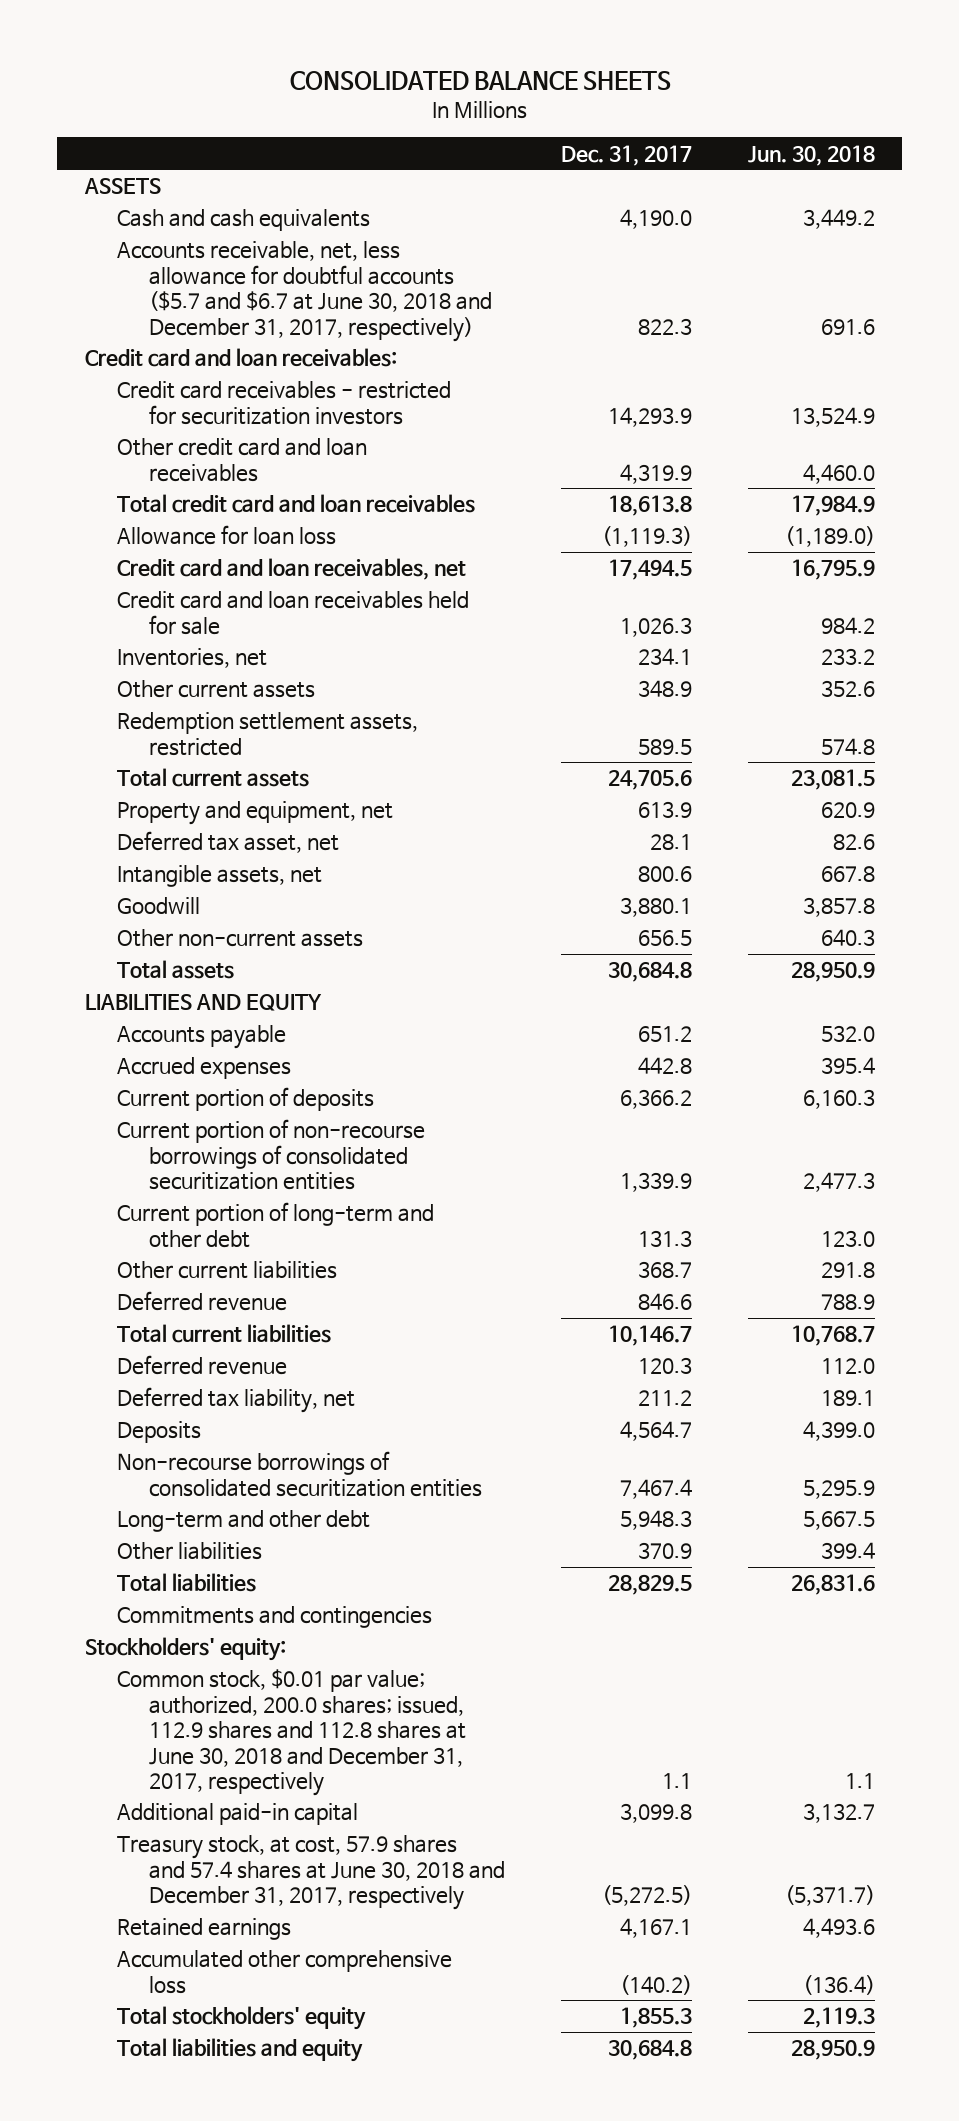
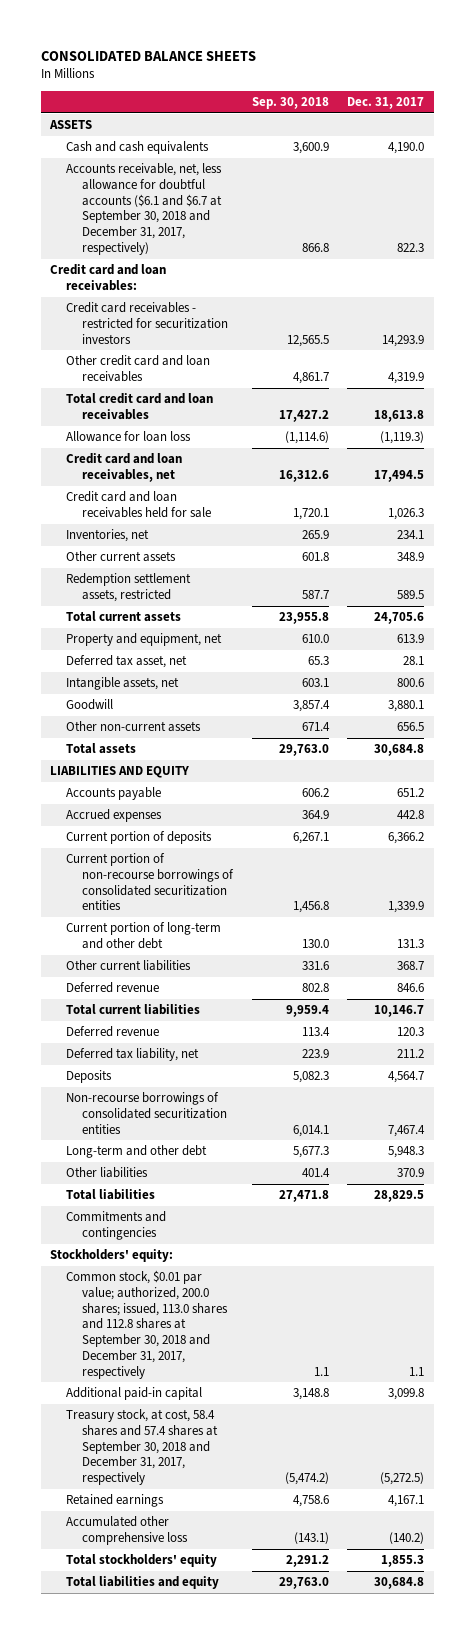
[747,144,875,166] Jun. 30, 2018 -> none
none -> [251,97,329,110] Sep. 30, 2018
[116,241,493,342] Accounts receivable, net, less allowance for doubtful accounts ($5.7 and $6.7 at June 30, 2018 and December 31, 2017, respectively) -> [66,163,223,255] Accounts receivable, net, less allowance for doubtful accounts ($6.1 and $6.7 at September 30, 2018 and December 31, 2017, respectively)
[116,1669,467,1796] Common stock, $0.01 par value; authorized, 200.0 shares; issued, 112.9 shares and 112.8 shares at June 30, 2018 and December 31, 2017, respectively -> [66,1270,229,1379] Common stock, $0.01 par value; authorized, 200.0 shares; issued, 113.0 shares and 112.8 shares at September 30, 2018 and December 31, 2017, respectively
[116,1835,506,1911] Treasury stock, at cost, 57.9 shares and 57.4 shares at June 30, 2018 and December 31, 2017, respectively -> [66,1409,219,1486] Treasury stock, at cost, 58.4 shares and 57.4 shares at September 30, 2018 and December 31, 2017, respectively

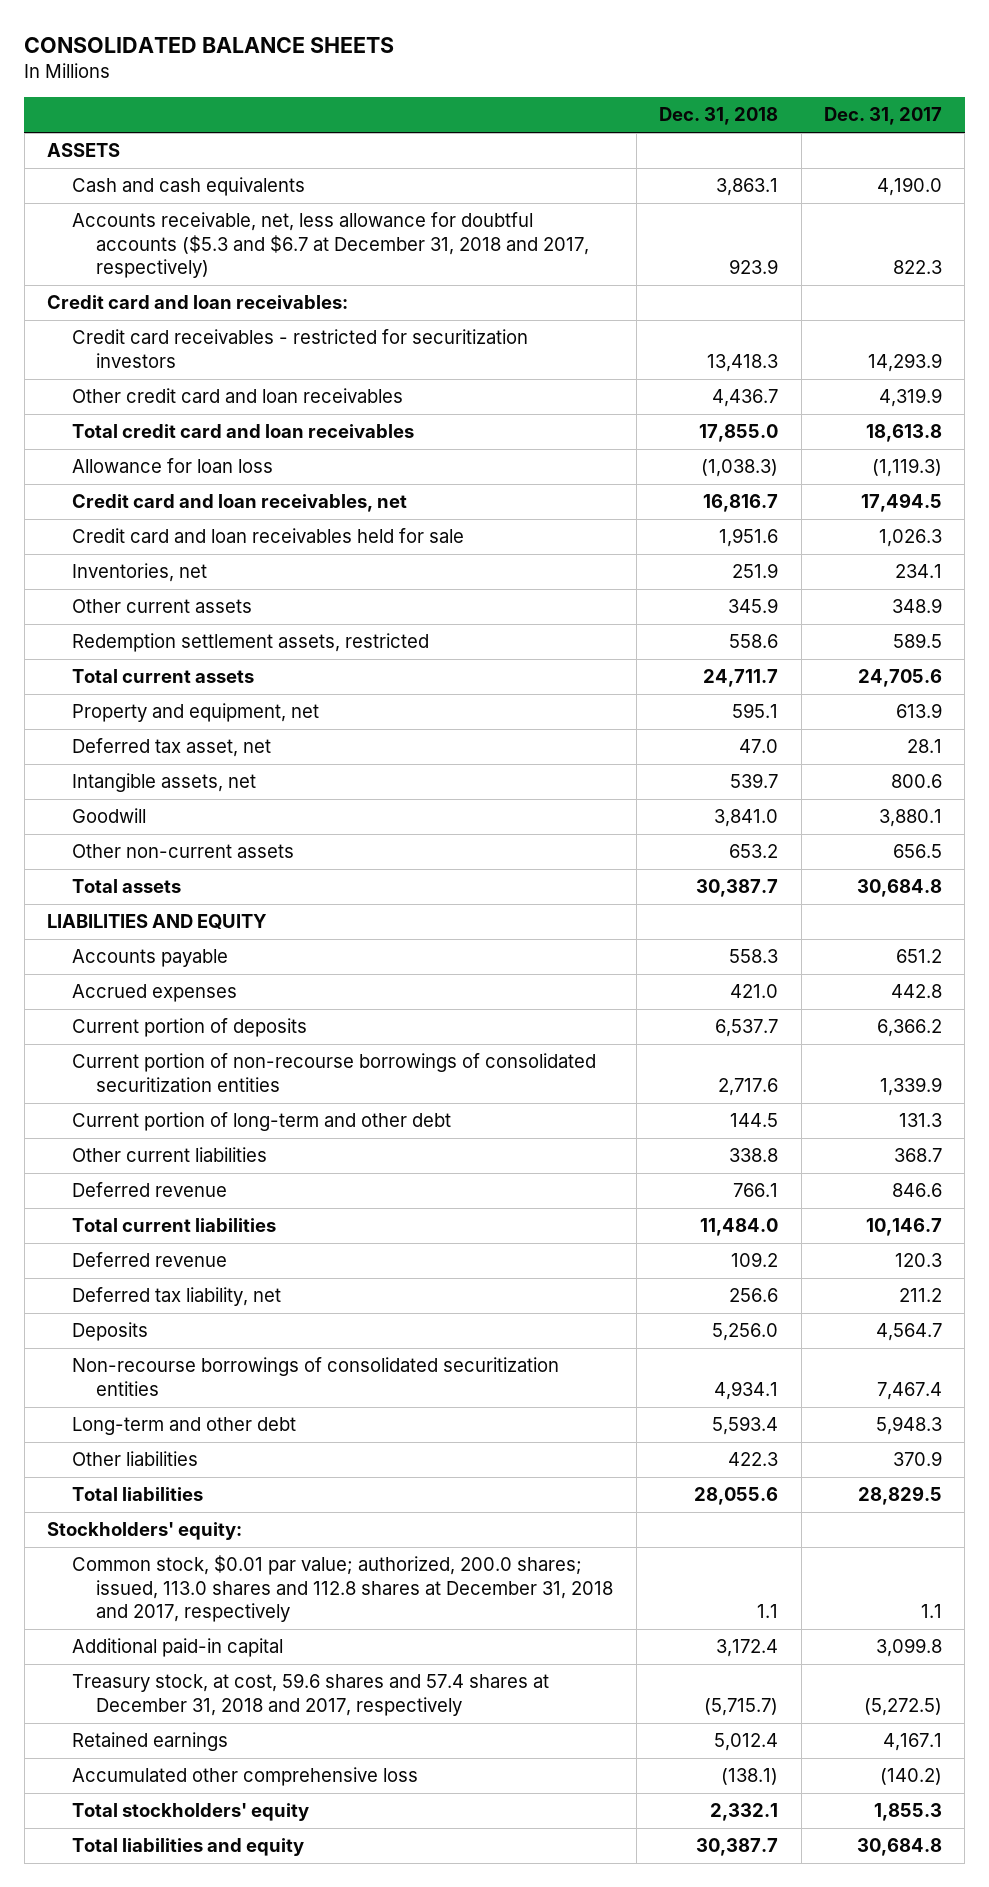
[251,97,329,110] Sep. 30, 2018 -> none
none -> [659,107,779,126] Dec. 31, 2018
[66,163,223,255] Accounts receivable, net, less allowance for doubtful accounts ($6.1 and $6.7 at September 30, 2018 and December 31, 2017, respectively) -> [71,212,590,278] Accounts receivable, net, less allowance for doubtful accounts ($5.3 and $6.7 at December 31, 2018 and 2017, respectively)
[66,1211,167,1240] Commitments and contingencies -> none
[66,1270,229,1379] Common stock, $0.01 par value; authorized, 200.0 shares; issued, 113.0 shares and 112.8 shares at September 30, 2018 and December 31, 2017, respectively -> [71,1555,614,1622] Common stock, $0.01 par value; authorized, 200.0 shares; issued, 113.0 shares and 112.8 shares at December 31, 2018 and 2017, respectively
[66,1409,219,1486] Treasury stock, at cost, 58.4 shares and 57.4 shares at September 30, 2018 and December 31, 2017, respectively -> [71,1673,549,1716] Treasury stock, at cost, 59.6 shares and 57.4 shares at December 31, 2018 and 2017, respectively

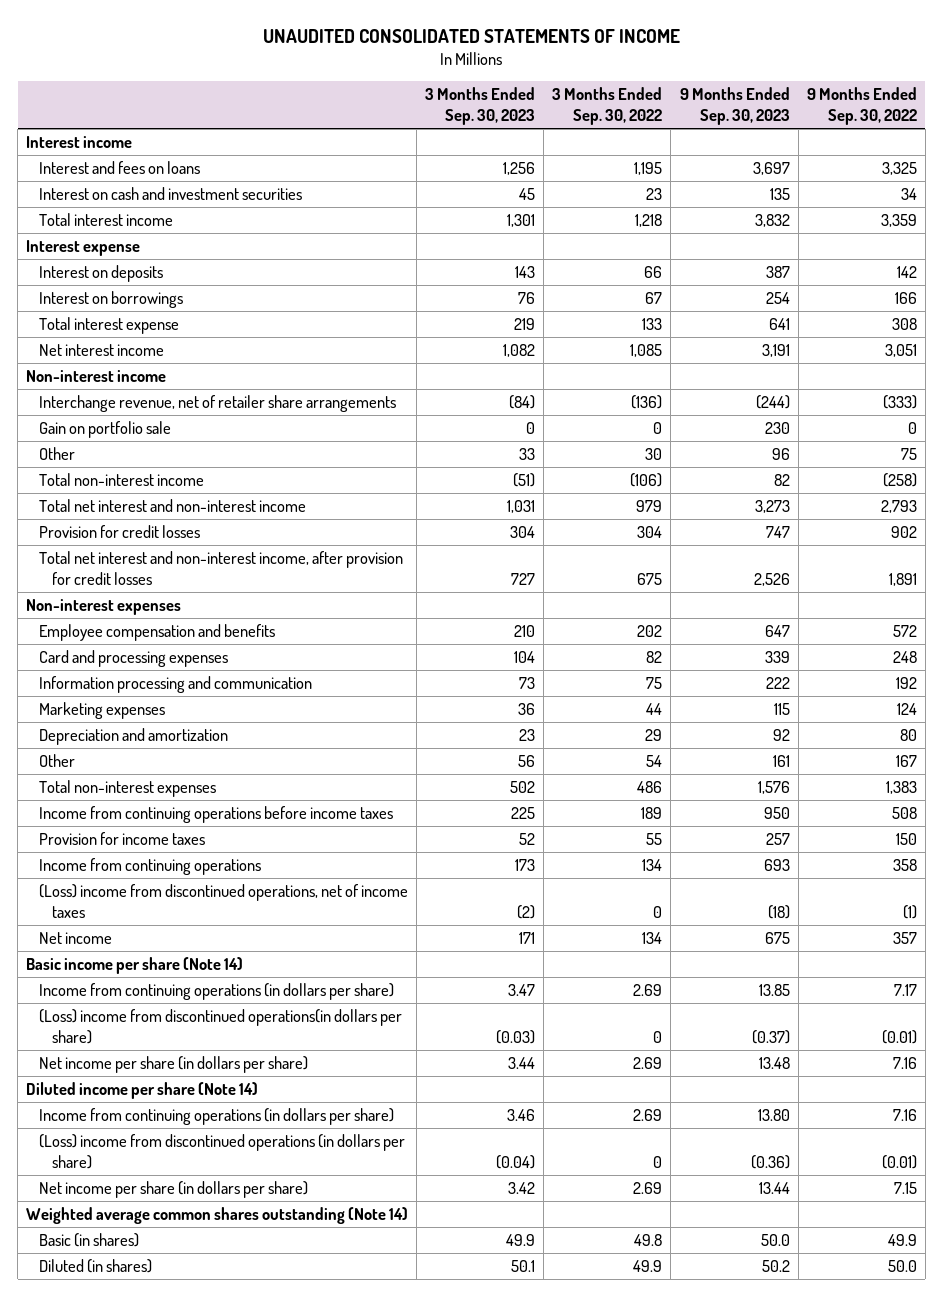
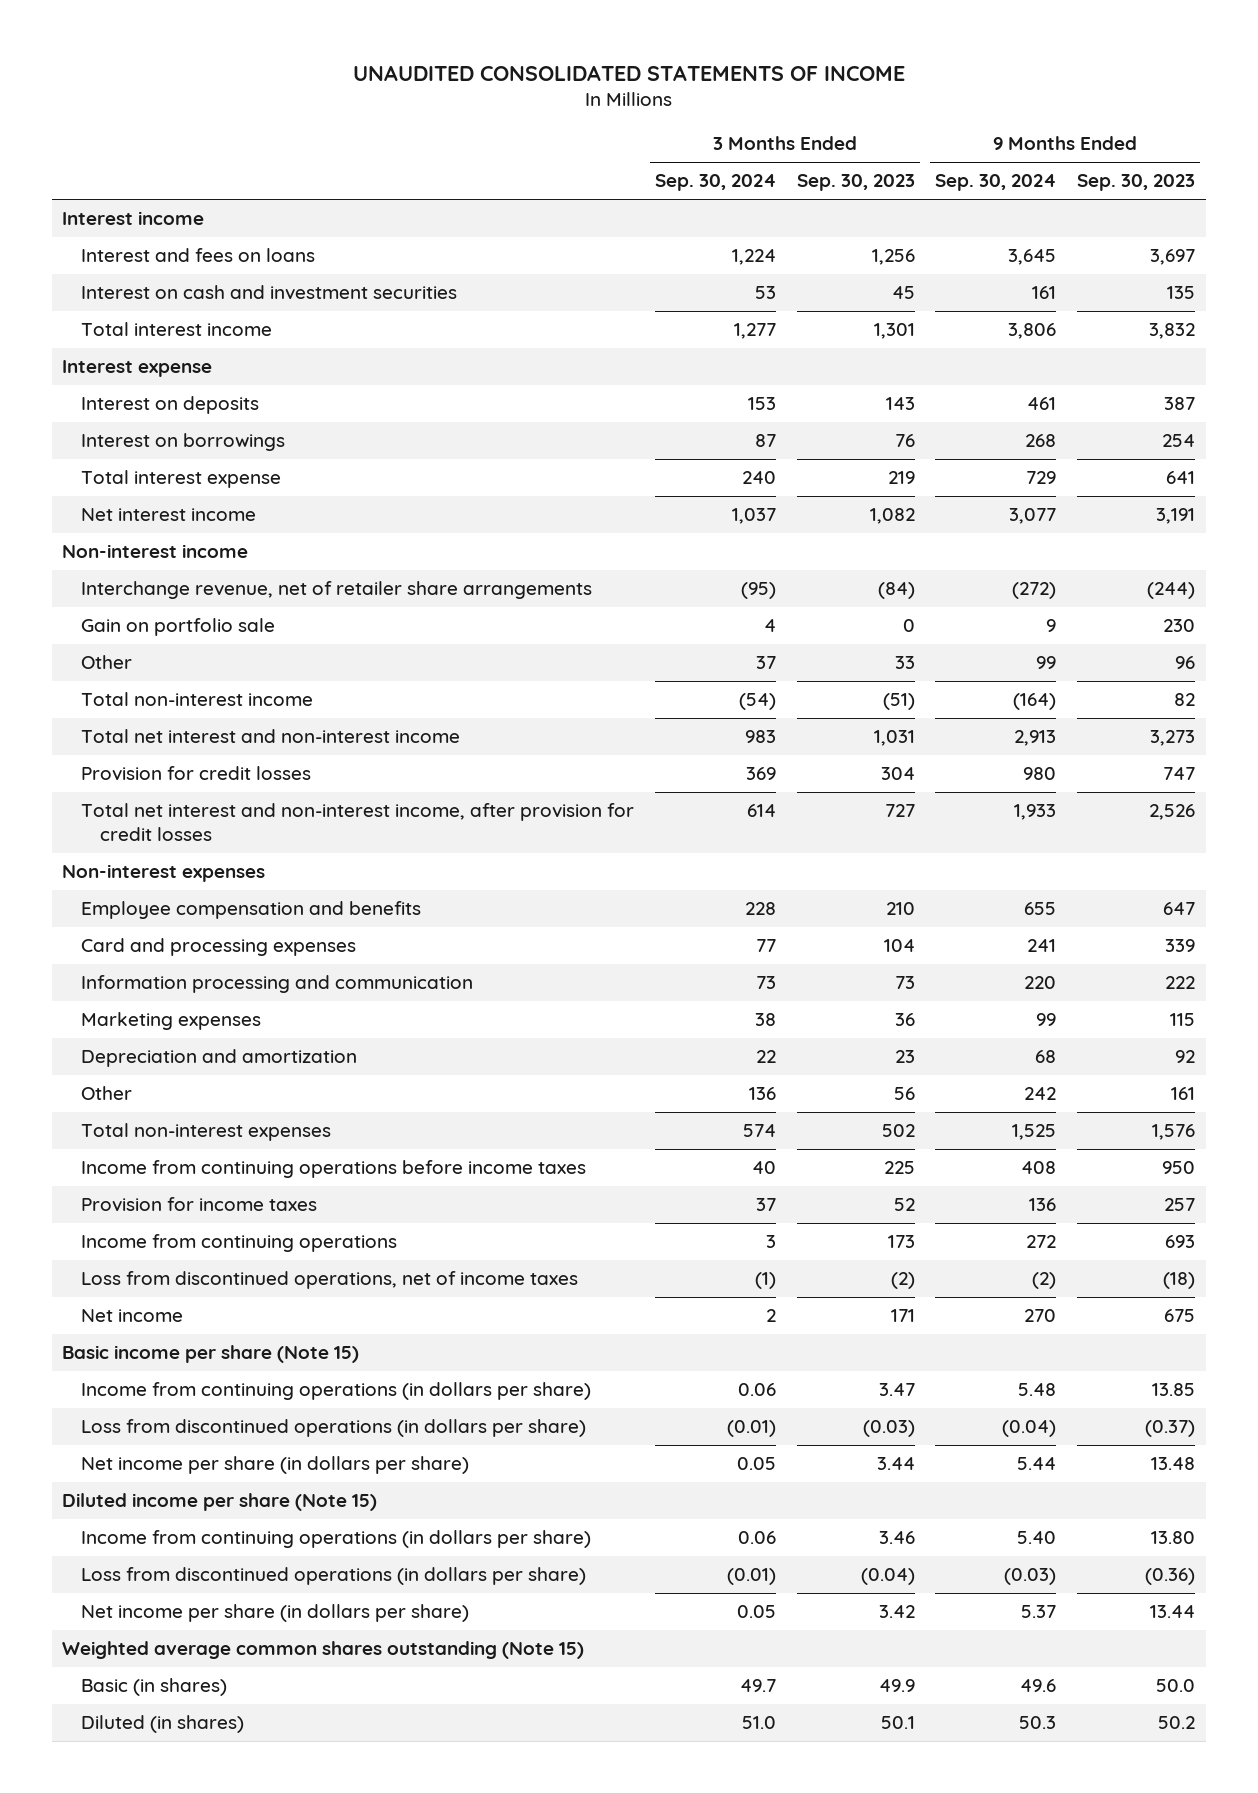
[552,87,663,126] 3 Months Ended Sep. 30, 2022 -> none
[806,87,917,126] 9 Months Ended Sep. 30, 2022 -> none
none -> [654,174,776,192] Sep. 30, 2024
none -> [935,174,1057,192] Sep. 30, 2024
[39,883,409,918] (Loss) income from discontinued operations, net of income taxes -> [81,1271,579,1290] Loss from discontinued operations, net of income taxes
[26,956,244,974] Basic income per share (Note 14) -> [62,1345,360,1364] Basic income per share (Note 15)
[39,1008,403,1044] (Loss) income from discontinued operations(in dollars per share) -> [81,1419,587,1438] Loss from discontinued operations (in dollars per share)
[26,1081,259,1099] Diluted income per share (Note 14) -> [62,1493,378,1512] Diluted income per share (Note 15)
[39,1133,406,1169] (Loss) income from discontinued operations (in dollars per share) -> [81,1567,587,1586] Loss from discontinued operations (in dollars per share)
[26,1206,409,1224] Weighted average common shares outstanding (Note 14) -> [62,1641,585,1660] Weighted average common shares outstanding (Note 15)

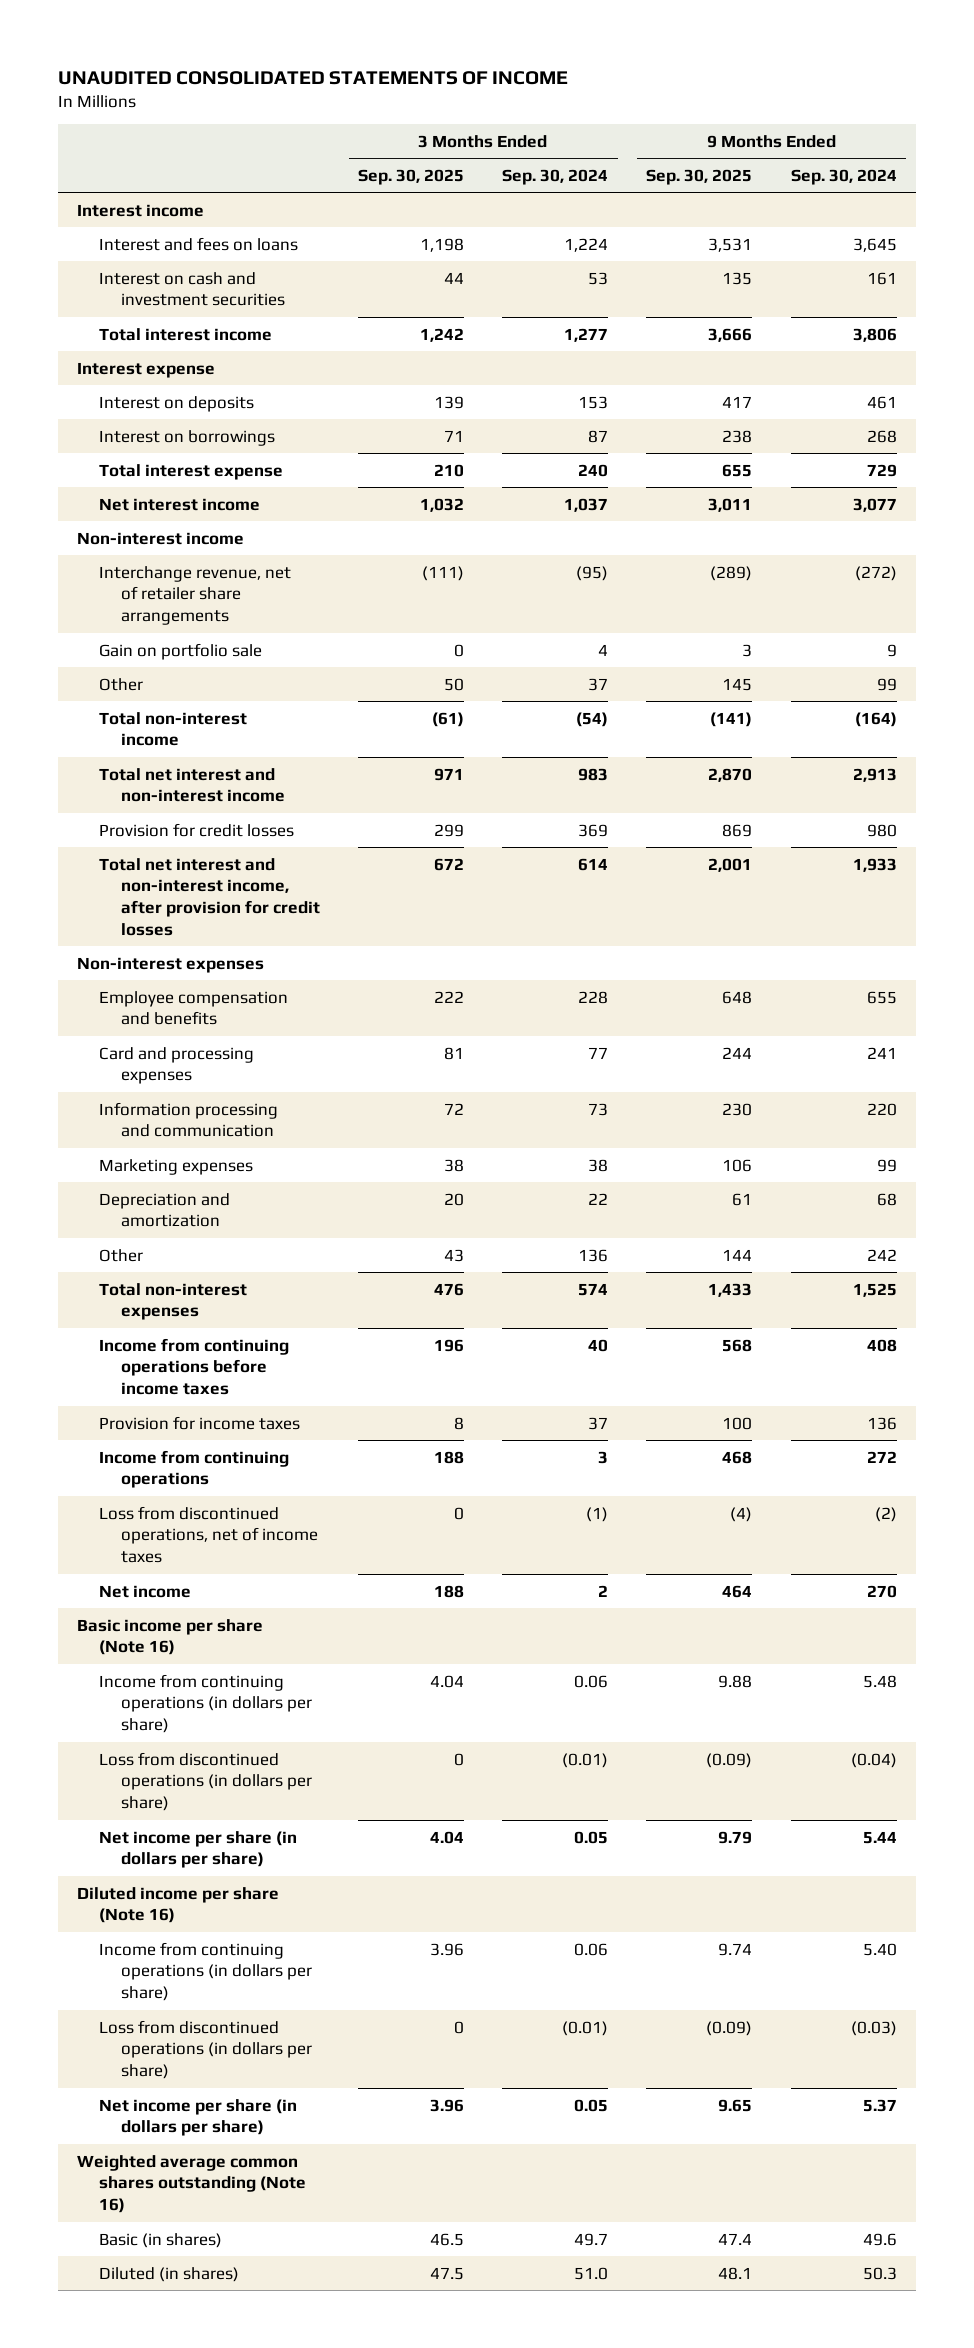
[796,174,915,192] Sep. 30, 2023 -> none
[1077,174,1196,192] Sep. 30, 2023 -> none
none -> [358,168,465,185] Sep. 30, 2025
none -> [646,168,753,185] Sep. 30, 2025
[62,1345,360,1364] Basic income per share (Note 15) -> [77,1618,264,1656] Basic income per share (Note 16)
[62,1493,378,1512] Diluted income per share (Note 15) -> [77,1886,280,1924] Diluted income per share (Note 16)
[62,1641,585,1660] Weighted average common shares outstanding (Note 15) -> [77,2154,307,2213] Weighted average common shares outstanding (Note 16)

